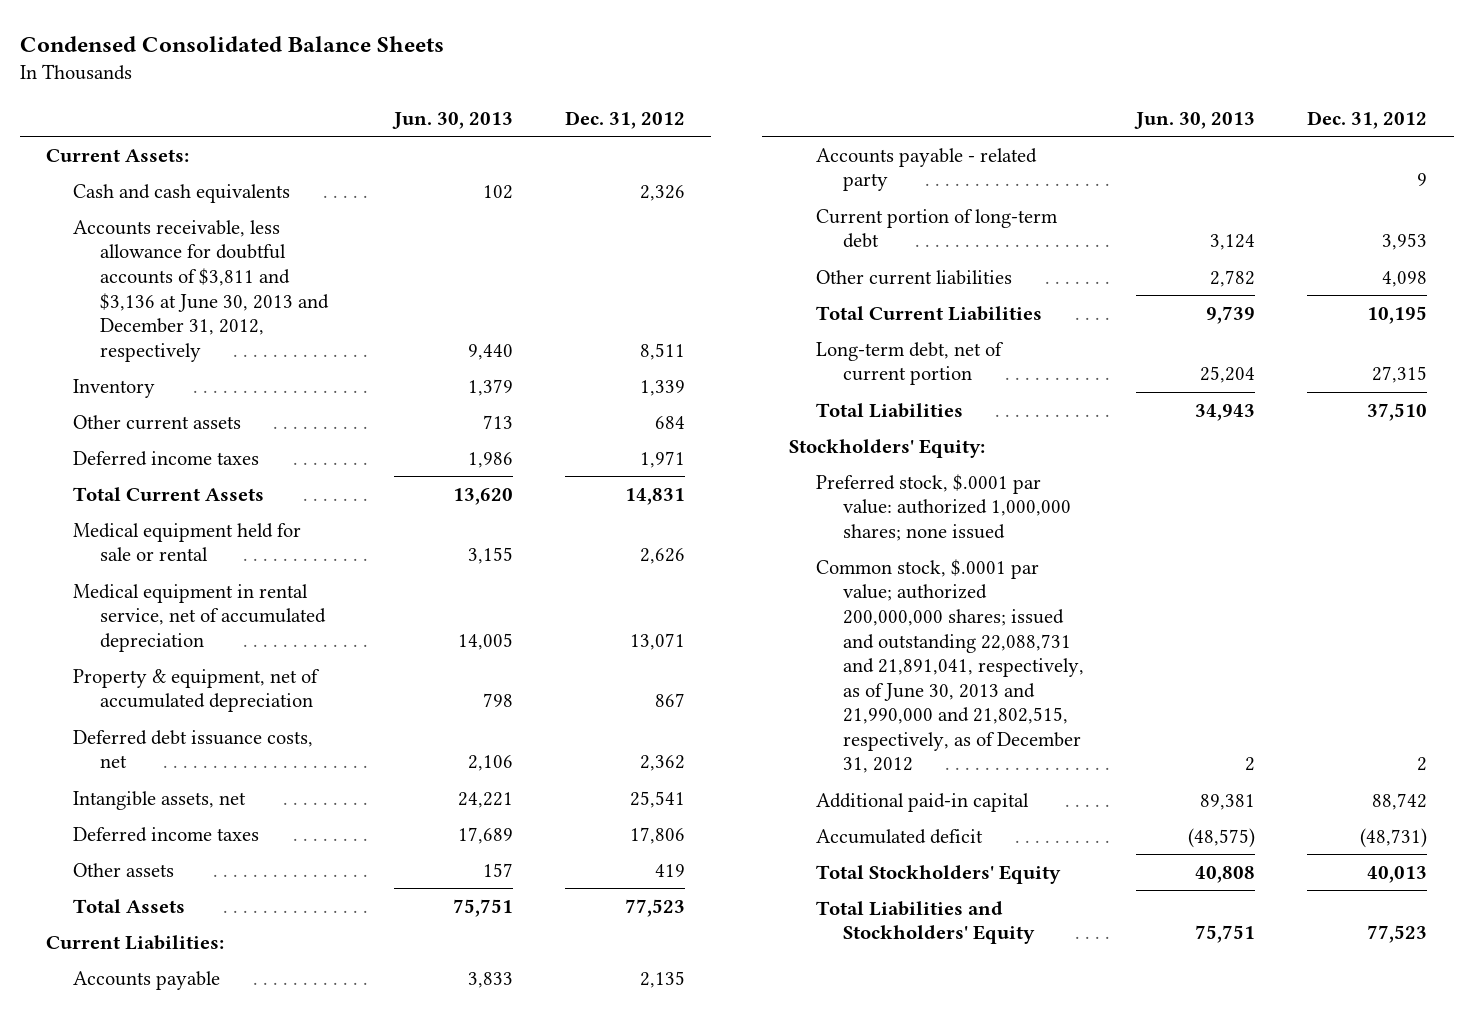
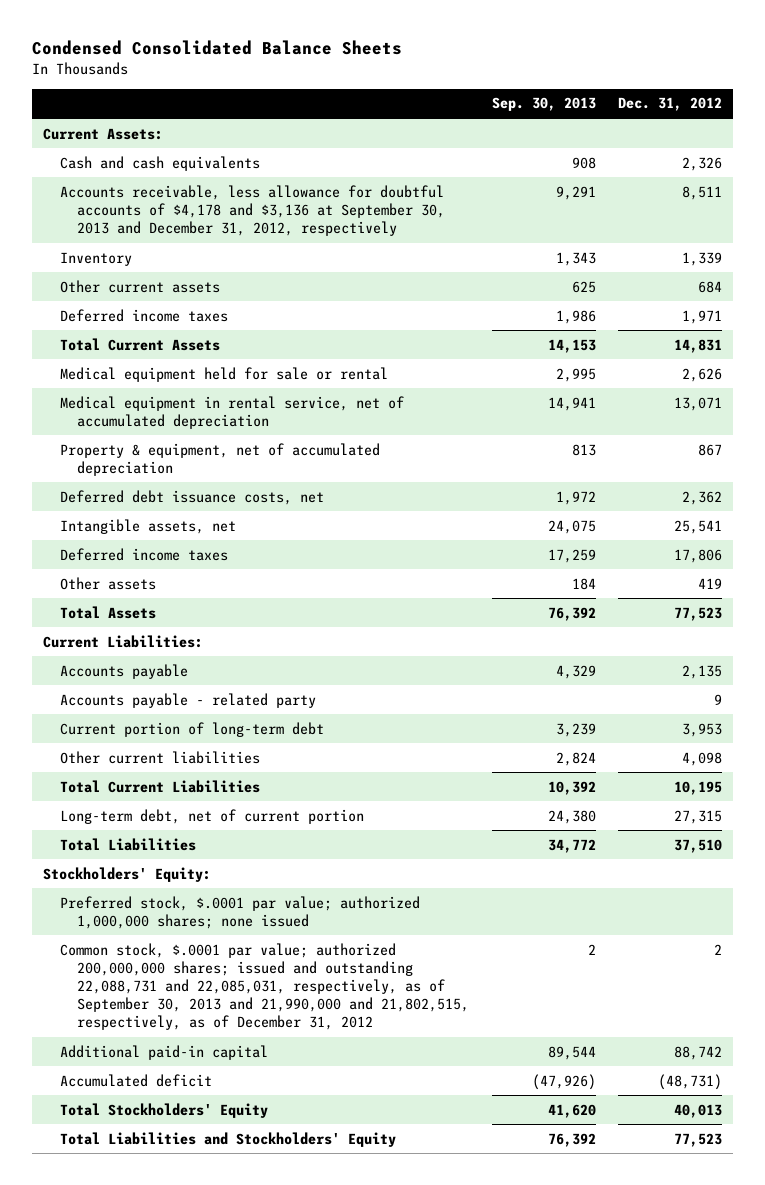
[391,111,513,129] Jun. 30, 2013 -> none
none -> [491,97,596,112] Sep. 30, 2013
[73,219,330,362] Accounts receivable, less allowance for doubtful accounts of $3,811 and $3,136 at June 30, 2013 and December 31, 2012, respectively -> [60,184,446,237] Accounts receivable, less allowance for doubtful accounts of $4,178 and $3,136 at September 30, 2013 and December 31, 2012, respectively
[815,473,1071,541] Preferred stock, $.0001 par value: authorized 1,000,000 shares; none issued -> [60,895,421,929] Preferred stock, $.0001 par value; authorized 1,000,000 shares; none issued
[815,558,1084,774] Common stock, $.0001 par value; authorized 200,000,000 shares; issued and outstanding 22,088,731 and 21,891,041, respectively, as of June 30, 2013 and 21,990,000 and 21,802,515, respectively, as of December 31, 2012 -> [60,942,470,1031] Common stock, $.0001 par value; authorized 200,000,000 shares; issued and outstanding 22,088,731 and 22,085,031, respectively, as of September 30, 2013 and 21,990,000 and 21,802,515, respectively, as of December 31, 2012

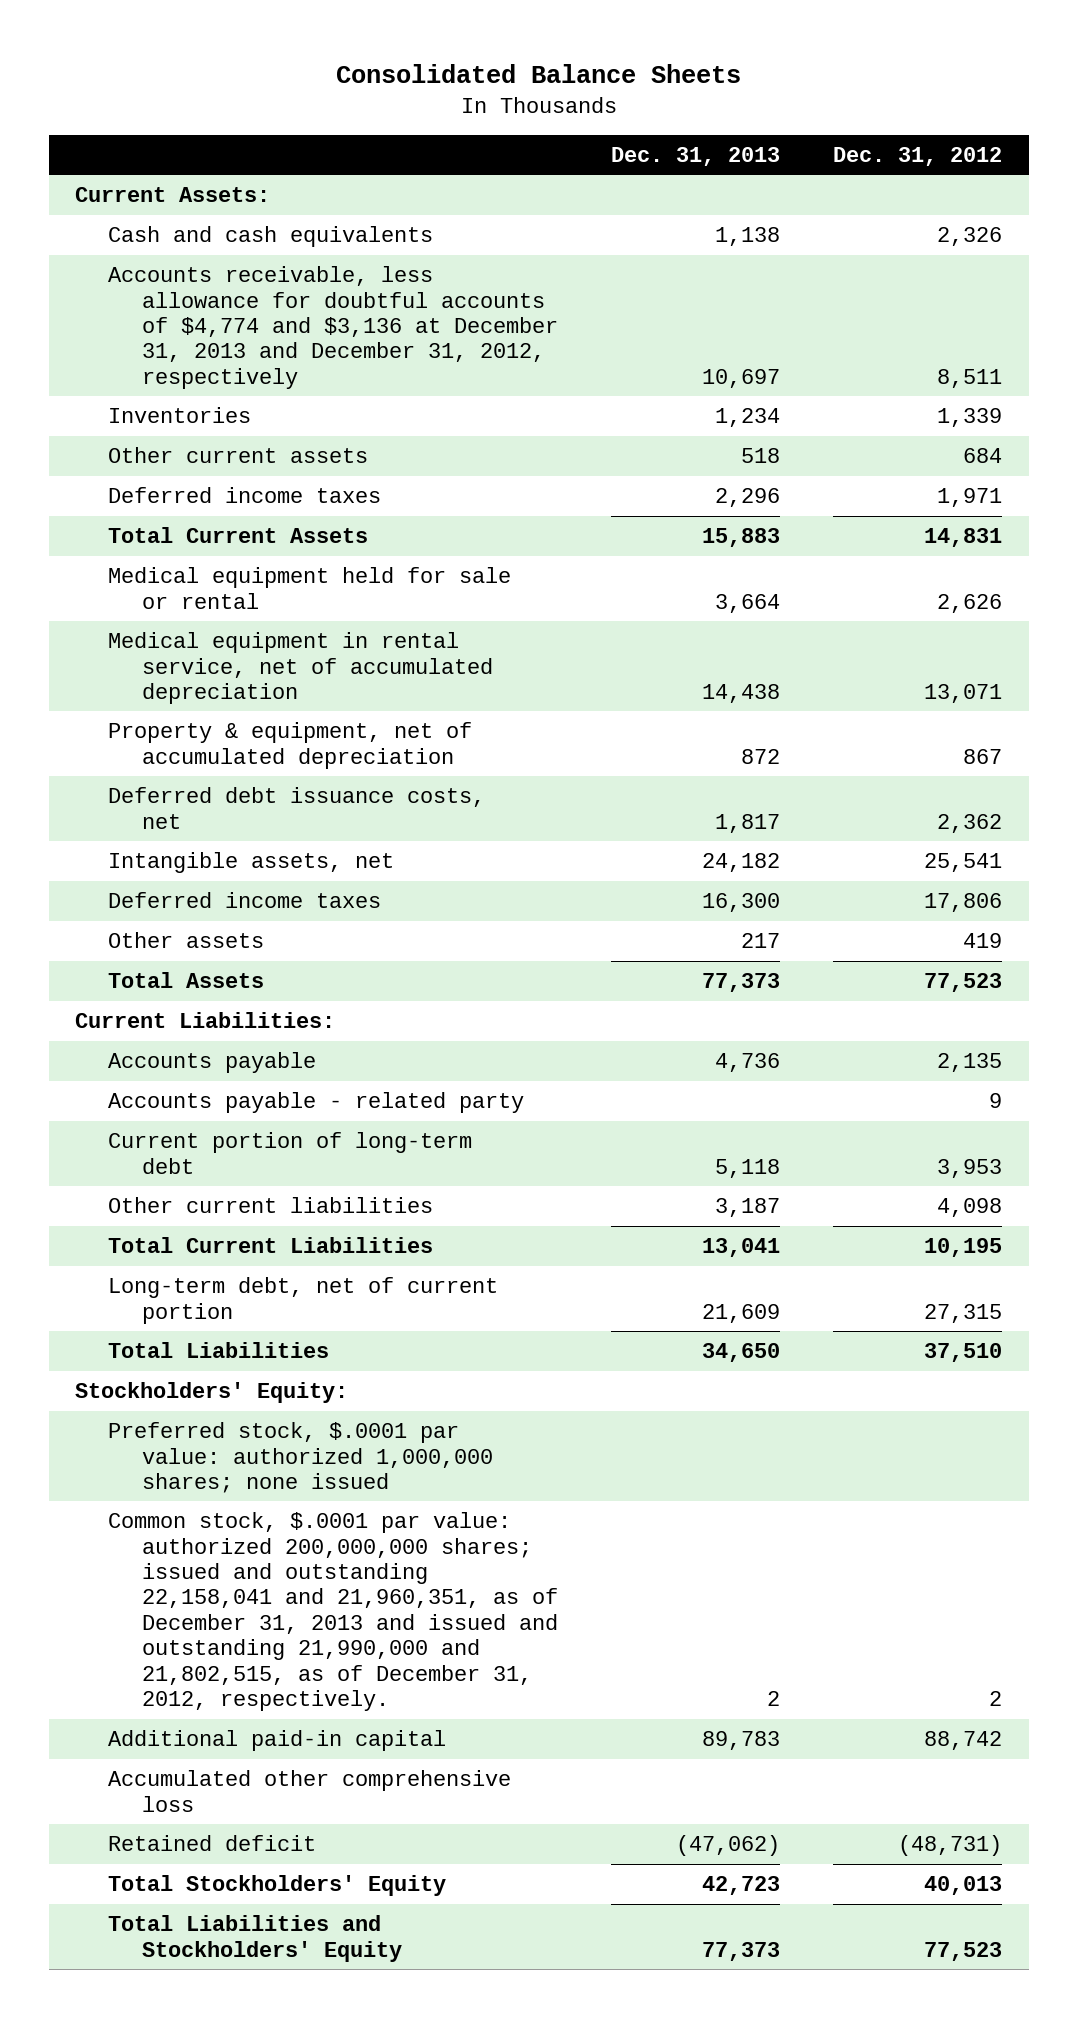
[31,40,402,56] Condensed Consolidated Balance Sheets -> [335,63,741,83] Consolidated Balance Sheets
[491,97,596,112] Sep. 30, 2013 -> none
none -> [611,146,781,166] Dec. 31, 2013
[60,184,446,237] Accounts receivable, less allowance for doubtful accounts of $4,178 and $3,136 at September 30, 2013 and December 31, 2012, respectively -> [108,266,558,389] Accounts receivable, less allowance for doubtful accounts of $4,774 and $3,136 at December 31, 2013 and December 31, 2012, respectively
[60,251,133,266] Inventory -> [108,407,252,424] Inventories
[60,895,421,929] Preferred stock, $.0001 par value; authorized 1,000,000 shares; none issued -> [108,1422,493,1493] Preferred stock, $.0001 par value: authorized 1,000,000 shares; none issued
[60,942,470,1031] Common stock, $.0001 par value; authorized 200,000,000 shares; issued and outstanding 22,088,731 and 22,085,031, respectively, as of September 30, 2013 and 21,990,000 and 21,802,515, respectively, as of December 31, 2012 -> [108,1512,558,1712] Common stock, $.0001 par value: authorized 200,000,000 shares; issued and outstanding 22,158,041 and 21,960,351, as of December 31, 2013 and issued and outstanding 21,990,000 and 21,802,515, as of December 31, 2012, respectively.
none -> [108,1770,512,1812] Accumulated other comprehensive loss
[60,1073,213,1087] Accumulated deficit -> [108,1835,317,1852] Retained deficit

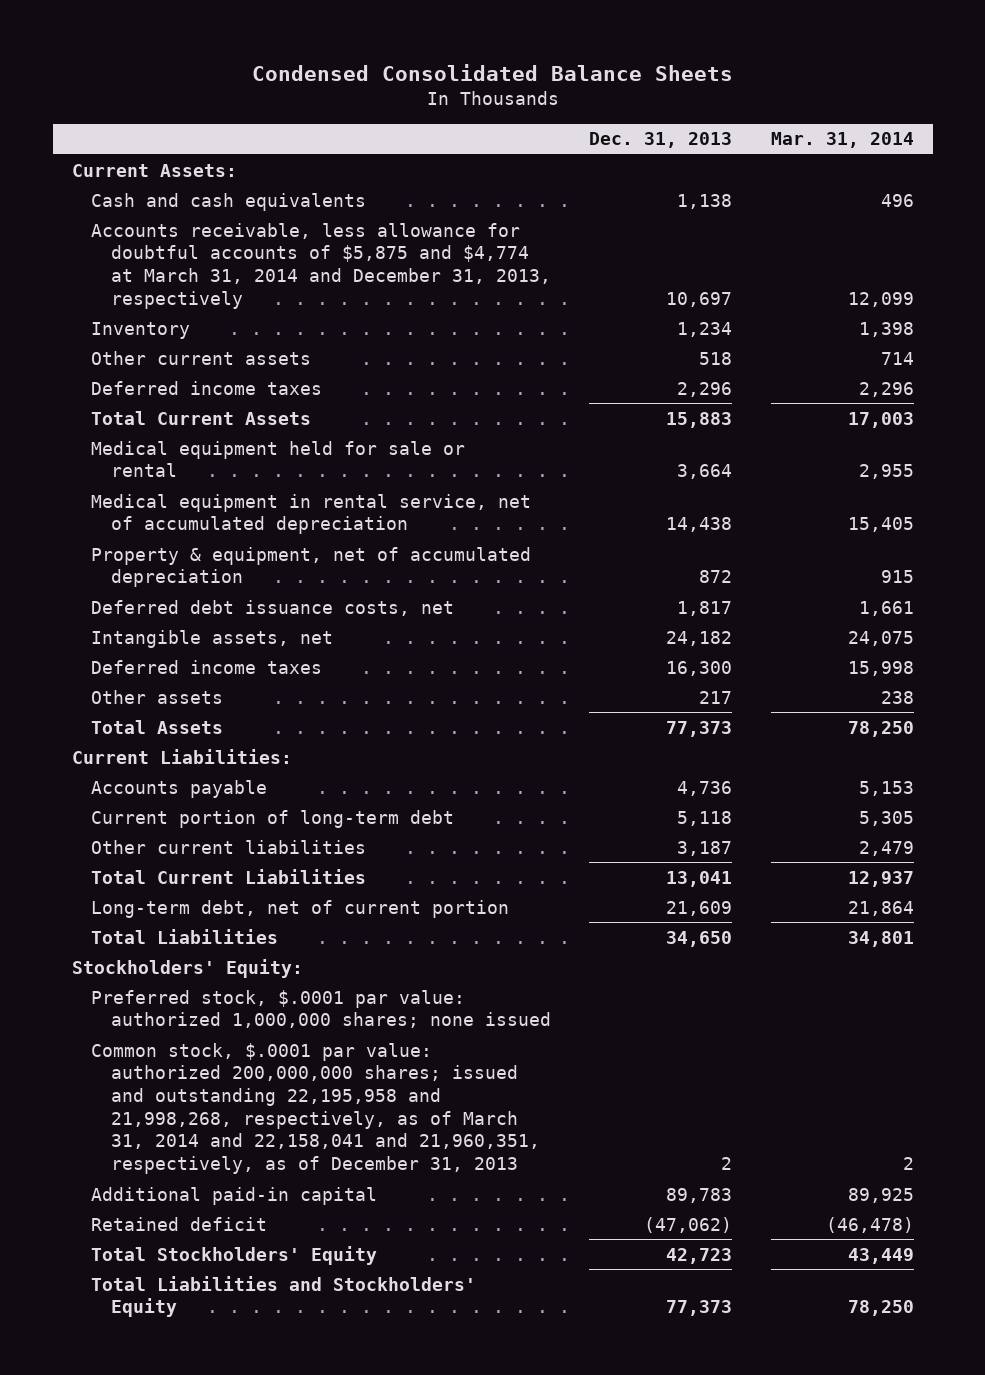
[335,63,741,83] Consolidated Balance Sheets -> [251,63,733,81] Condensed Consolidated Balance Sheets
[833,146,1003,166] Dec. 31, 2012 -> none
none -> [770,132,914,149] Mar. 31, 2014
[108,266,558,389] Accounts receivable, less allowance for doubtful accounts of $4,774 and $3,136 at December 31, 2013 and December 31, 2012, respectively -> [91,222,551,309] Accounts receivable, less allowance for doubtful accounts of $5,875 and $4,774 at March 31, 2014 and December 31, 2013, respectively
[108,407,252,424] Inventories -> [91,321,191,339] Inventory
[108,1092,525,1114] Accounts payable - related party -> none
[108,1512,558,1712] Common stock, $.0001 par value: authorized 200,000,000 shares; issued and outstanding 22,158,041 and 21,960,351, as of December 31, 2013 and issued and outstanding 21,990,000 and 21,802,515, as of December 31, 2012, respectively. -> [91,1042,540,1175] Common stock, $.0001 par value: authorized 200,000,000 shares; issued and outstanding 22,195,958 and 21,998,268, respectively, as of March 31, 2014 and 22,158,041 and 21,960,351, respectively, as of December 31, 2013
[108,1770,512,1812] Accumulated other comprehensive loss -> none

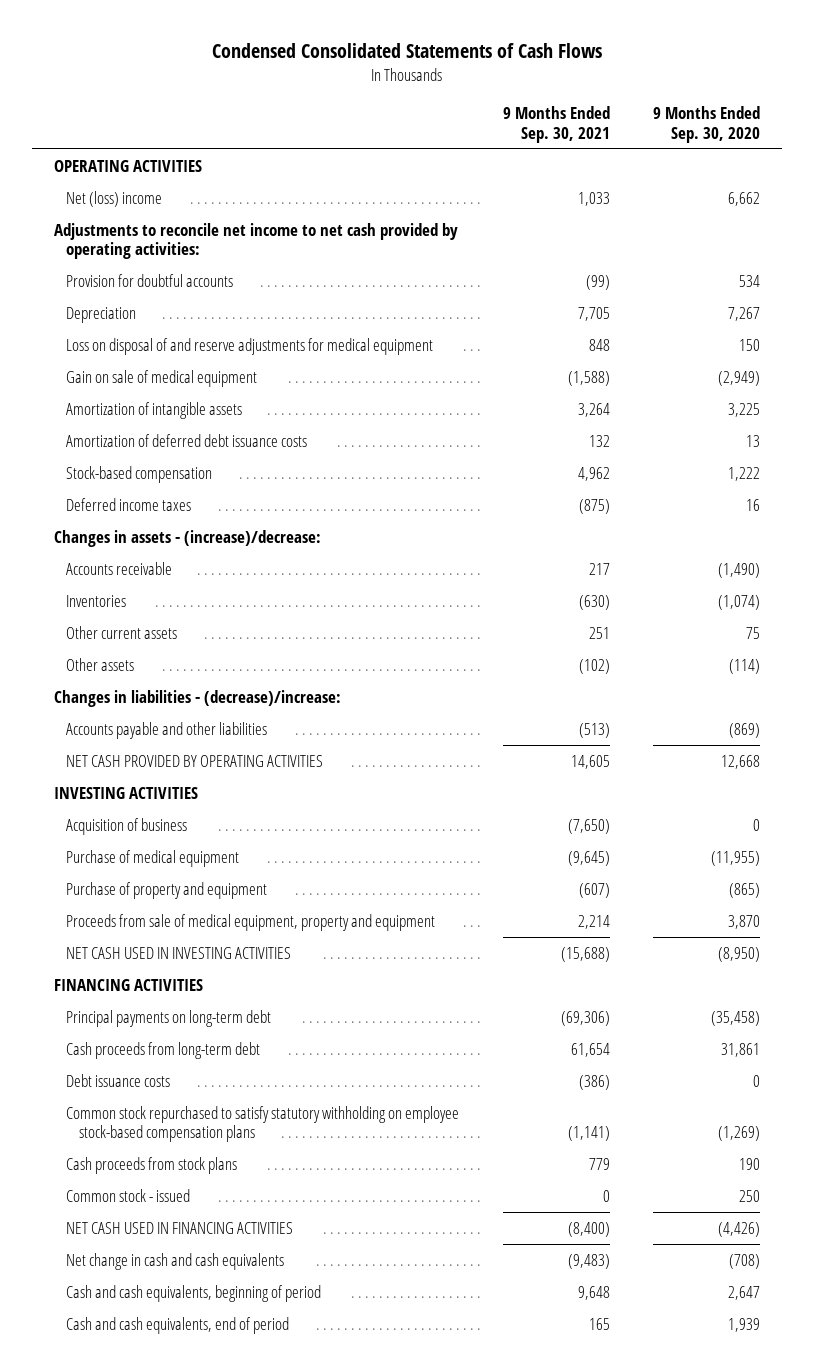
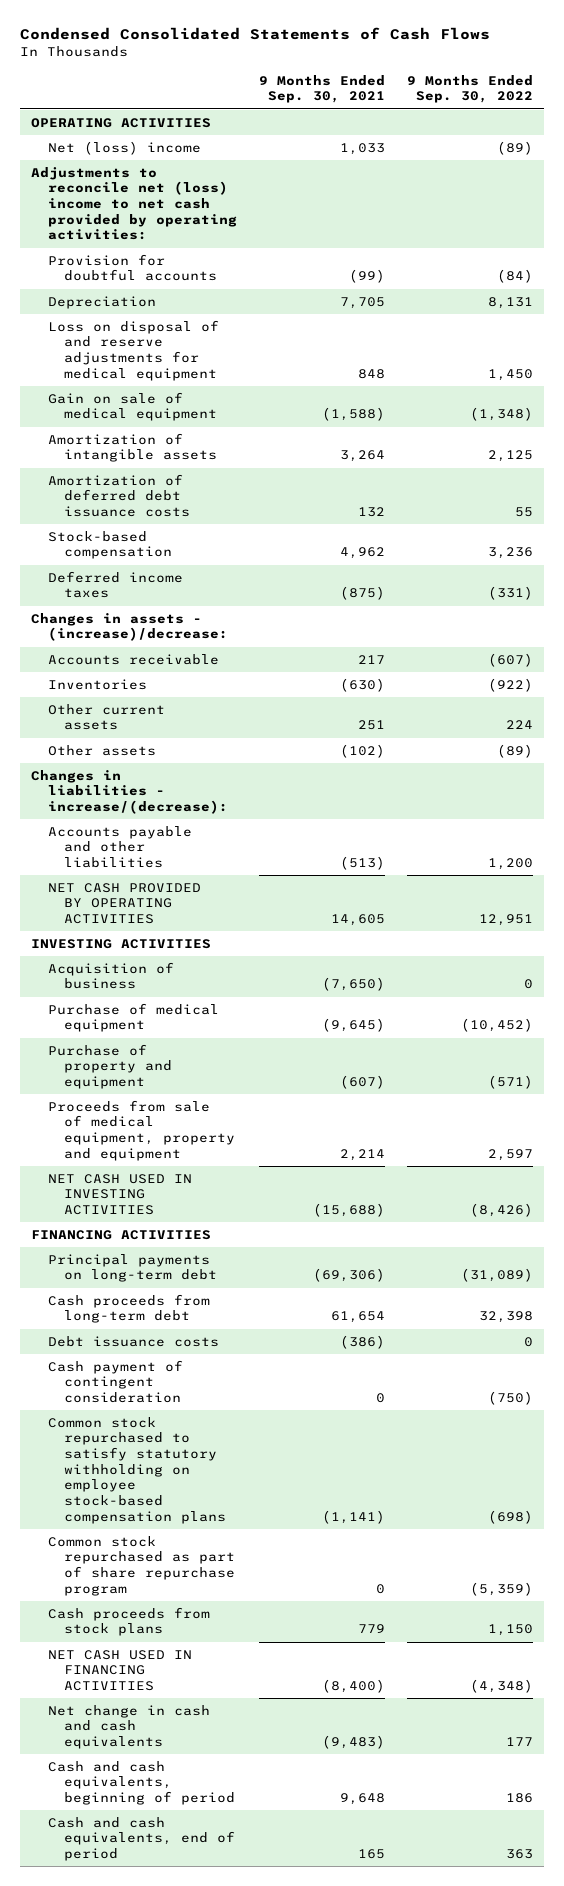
[653,106,761,143] 9 Months Ended Sep. 30, 2020 -> none
none -> [407,74,534,104] 9 Months Ended Sep. 30, 2022
[53,222,458,260] Adjustments to reconcile net income to net cash provided by operating activities: -> [31,166,237,241] Adjustments to reconcile net (loss) income to net cash provided by operating activities:
[53,689,341,707] Changes in liabilities - (decrease)/increase: -> [31,769,228,815] Changes in liabilities - increase/(decrease):
none -> [47,1359,183,1404] Cash payment of contingent consideration
none -> [47,1535,236,1596] Common stock repurchased as part of share repurchase program
[66,1188,191,1202] Common stock - issued -> none

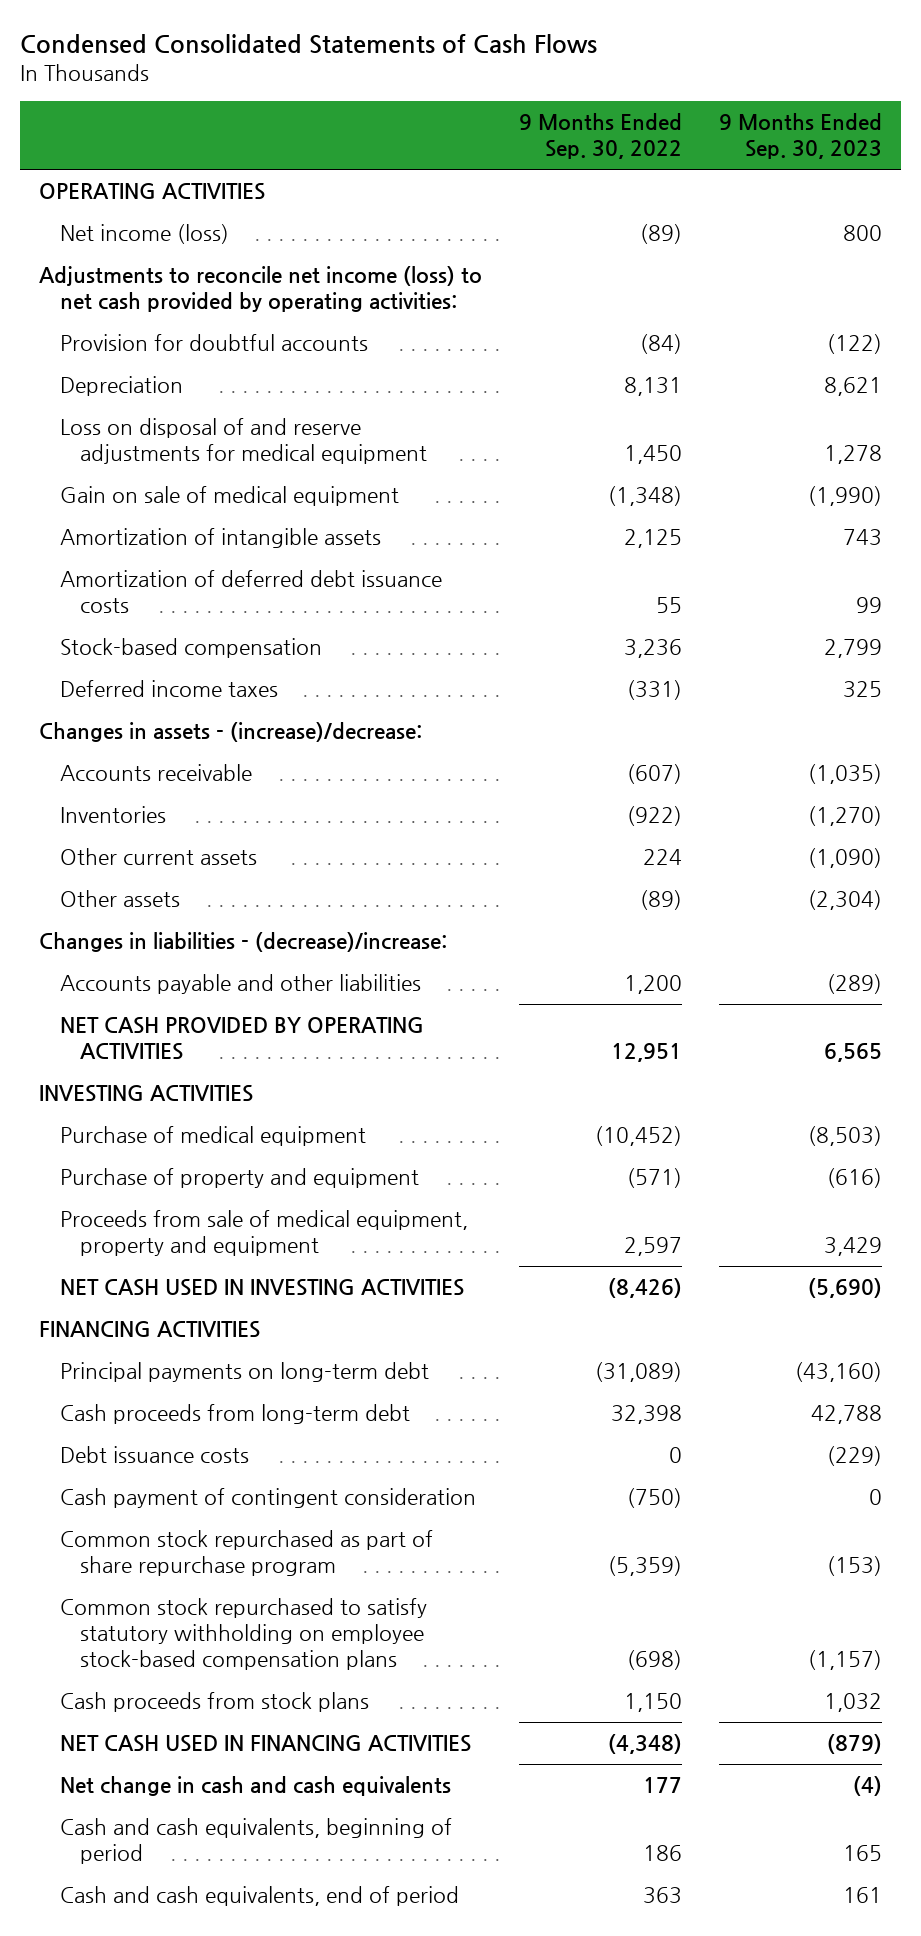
[258,74,385,104] 9 Months Ended Sep. 30, 2021 -> none
none -> [719,113,883,160] 9 Months Ended Sep. 30, 2023
[47,140,201,155] Net (loss) income -> [59,224,229,245] Net income (loss)
[31,166,237,241] Adjustments to reconcile net (loss) income to net cash provided by operating activities: -> [38,266,482,313] Adjustments to reconcile net income (loss) to net cash provided by operating activities:
[31,769,228,815] Changes in liabilities - increase/(decrease): -> [38,932,447,953] Changes in liabilities - (decrease)/increase:
[47,961,174,990] Acquisition of business -> none
[47,1416,227,1524] Common stock repurchased to satisfy statutory withholding on employee stock-based compensation plans -> [59,1598,427,1671] Common stock repurchased to satisfy statutory withholding on employee stock-based compensation plans

